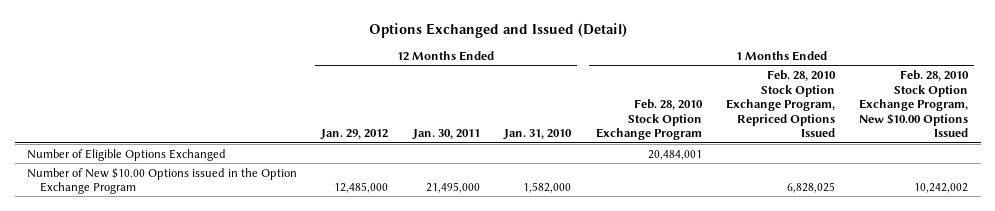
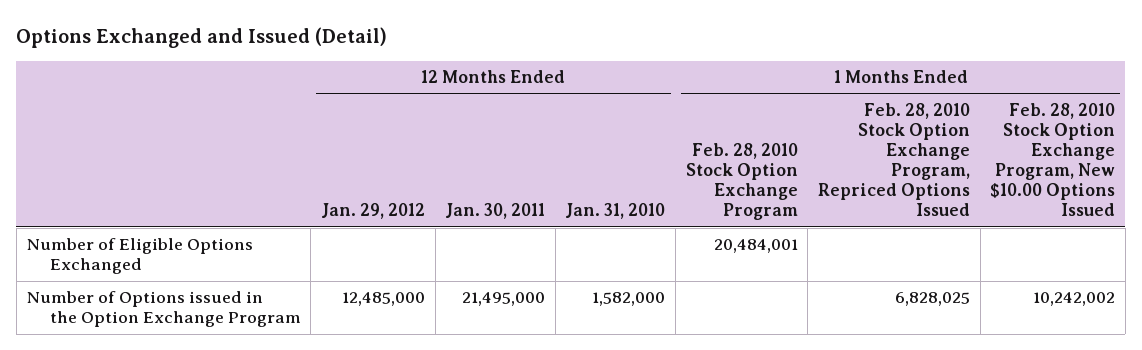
[26,167,297,195] Number of New $10.00 Options issued in the Option Exchange Program -> [26,291,301,328] Number of Options issued in the Option Exchange Program

